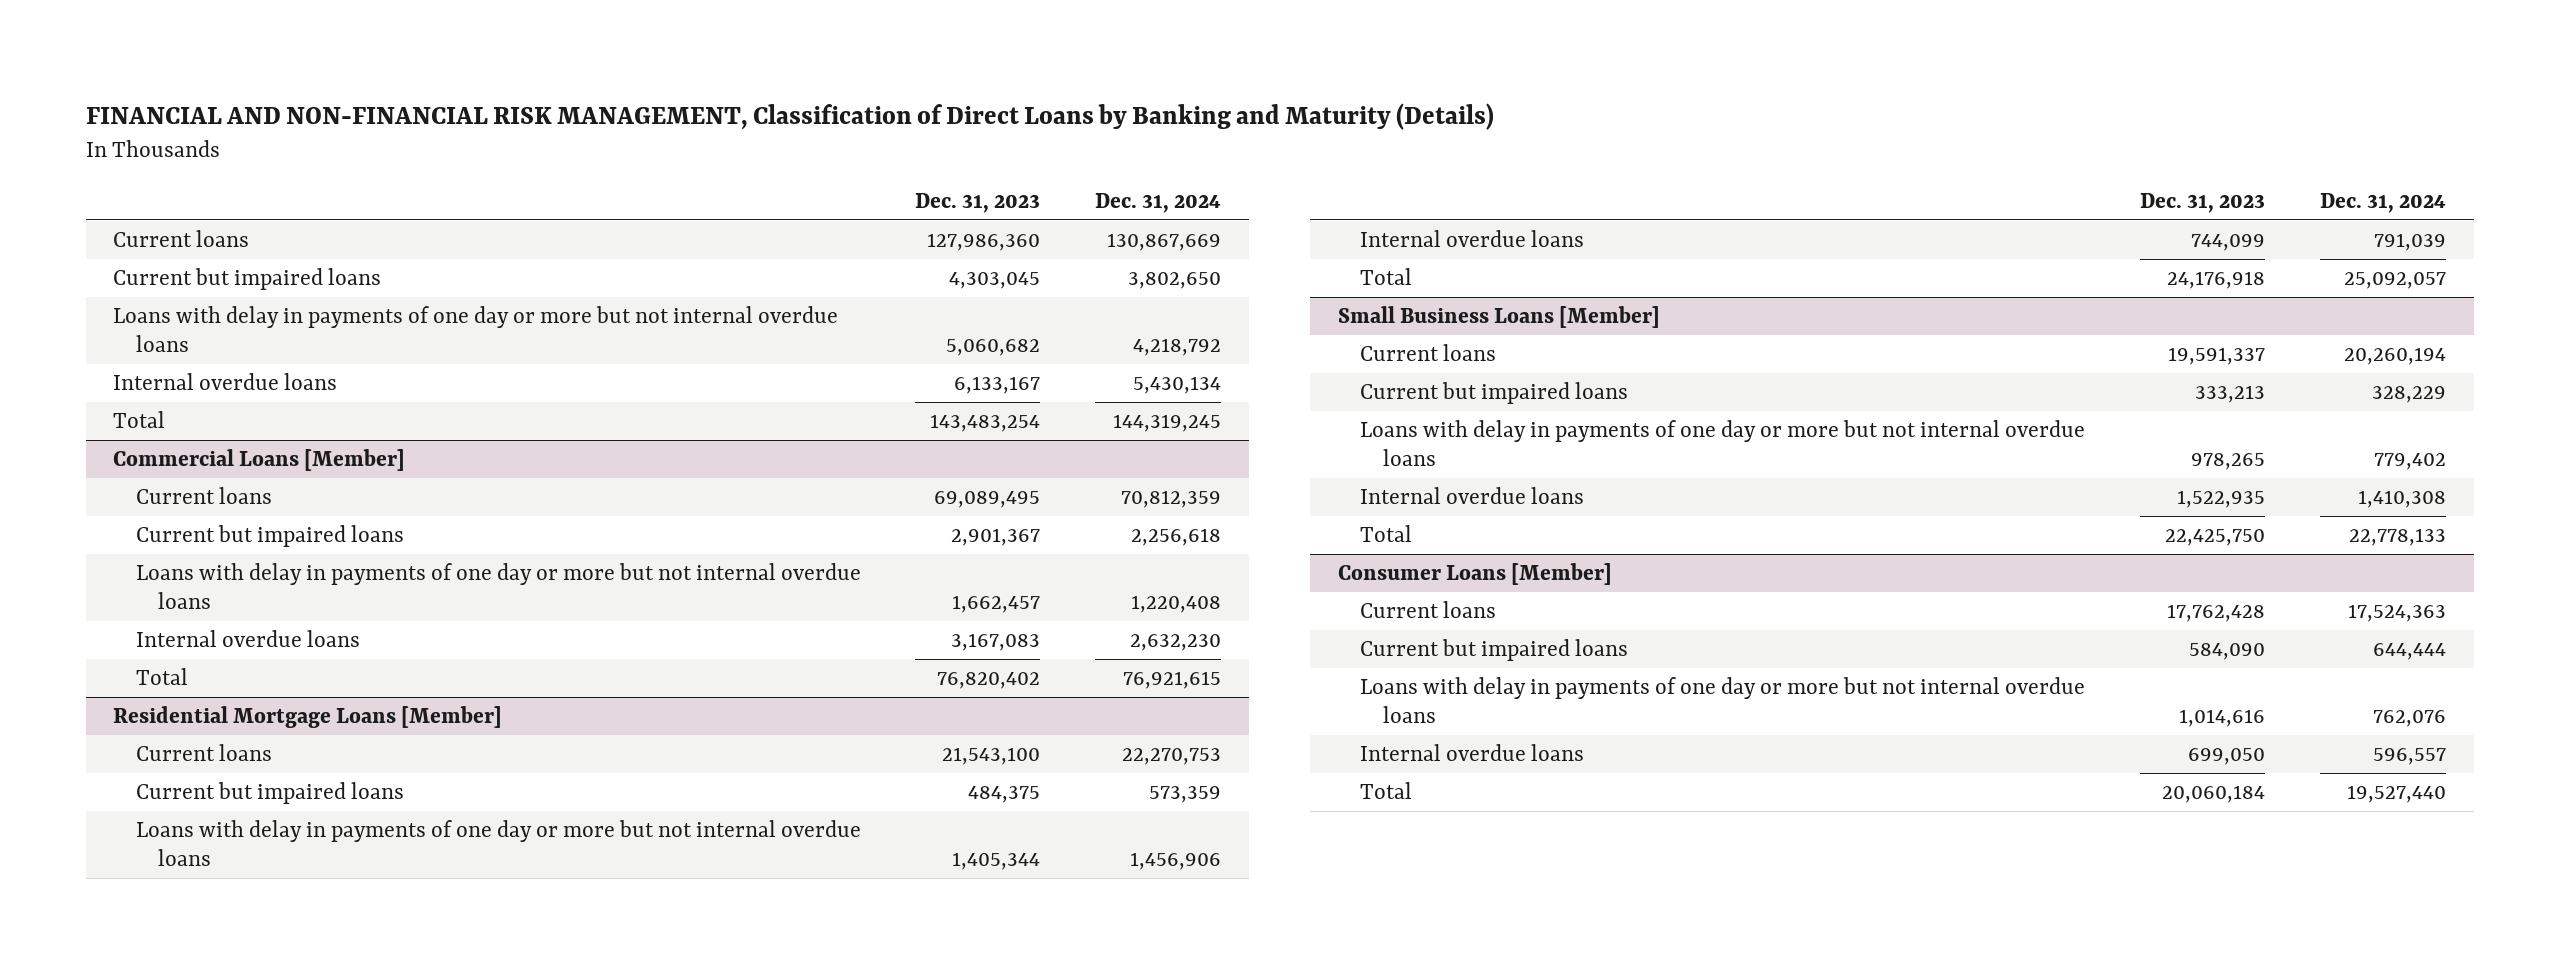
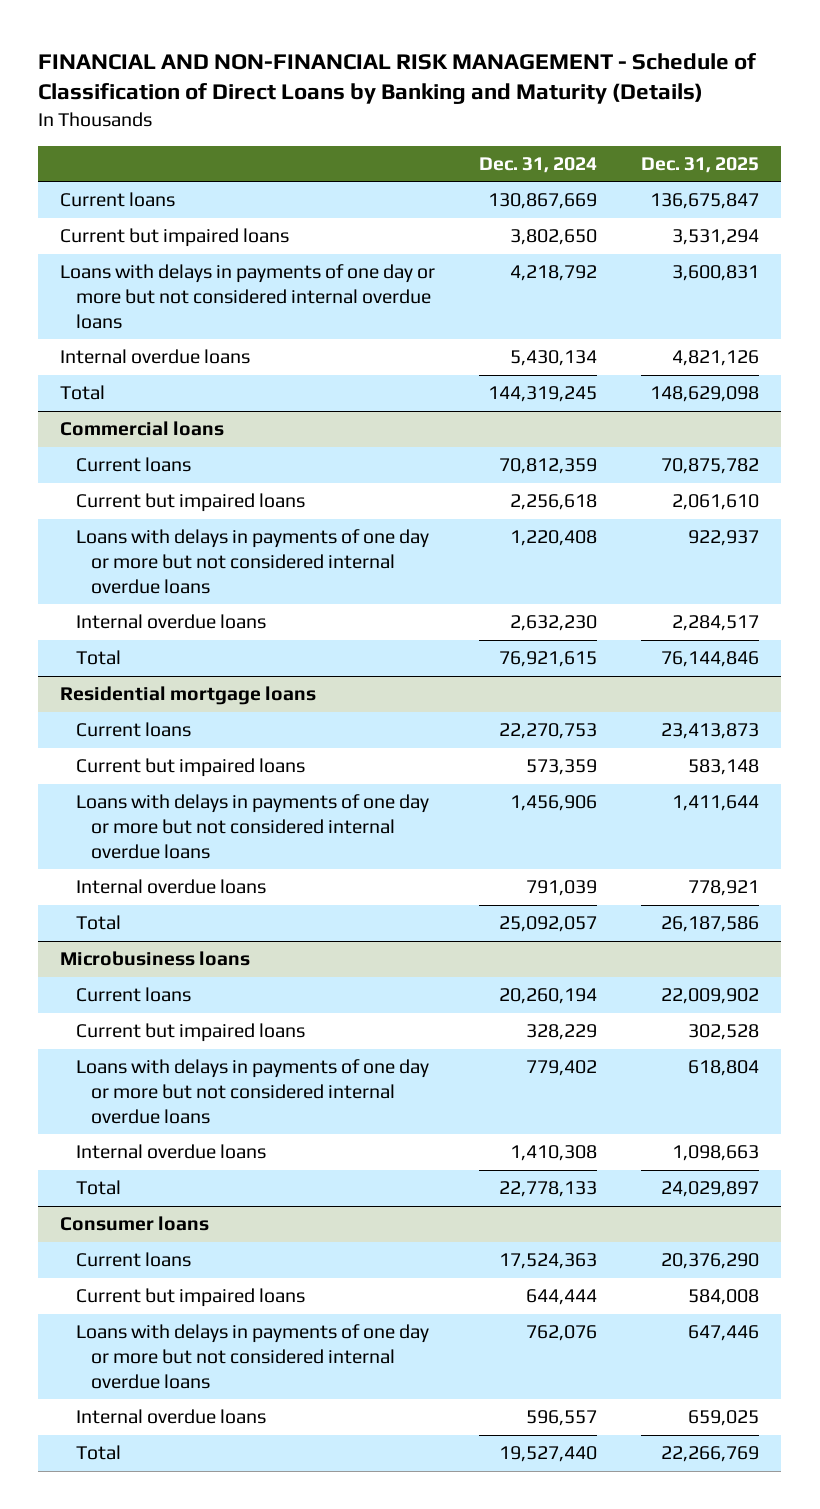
[85,102,1494,130] FINANCIAL AND NON-FINANCIAL RISK MANAGEMENT, Classification of Direct Loans by Banking and Maturity (Details) -> [38,52,757,105] FINANCIAL AND NON-FINANCIAL RISK MANAGEMENT - Schedule of Classification of Direct Loans by Banking and Maturity (Details)
[915,192,1041,213] Dec. 31, 2023 -> none
none -> [641,156,760,173] Dec. 31, 2025
[113,306,839,353] Loans with delay in payments of one day or more but not internal overdue loans -> [60,264,436,329] Loans with delays in payments of one day or more but not considered internal overdue loans
[113,449,406,472] Commercial Loans [Member] -> [60,421,225,437] Commercial loans
[135,563,861,610] Loans with delay in payments of one day or more but not internal overdue loans -> [75,529,429,594] Loans with delays in payments of one day or more but not considered internal overdue loans
[113,706,503,729] Residential Mortgage Loans [Member] -> [60,686,317,706] Residential mortgage loans
[135,820,861,867] Loans with delay in payments of one day or more but not internal overdue loans -> [75,794,429,859] Loans with delays in payments of one day or more but not considered internal overdue loans
[1337,306,1660,329] Small Business Loans [Member] -> [60,951,251,967] Microbusiness loans
[1360,420,2086,467] Loans with delay in payments of one day or more but not internal overdue loans -> [75,1059,429,1124] Loans with delays in payments of one day or more but not considered internal overdue loans
[1337,563,1612,586] Consumer Loans [Member] -> [60,1216,210,1232] Consumer loans
[1360,677,2086,724] Loans with delay in payments of one day or more but not internal overdue loans -> [75,1324,429,1389] Loans with delays in payments of one day or more but not considered internal overdue loans

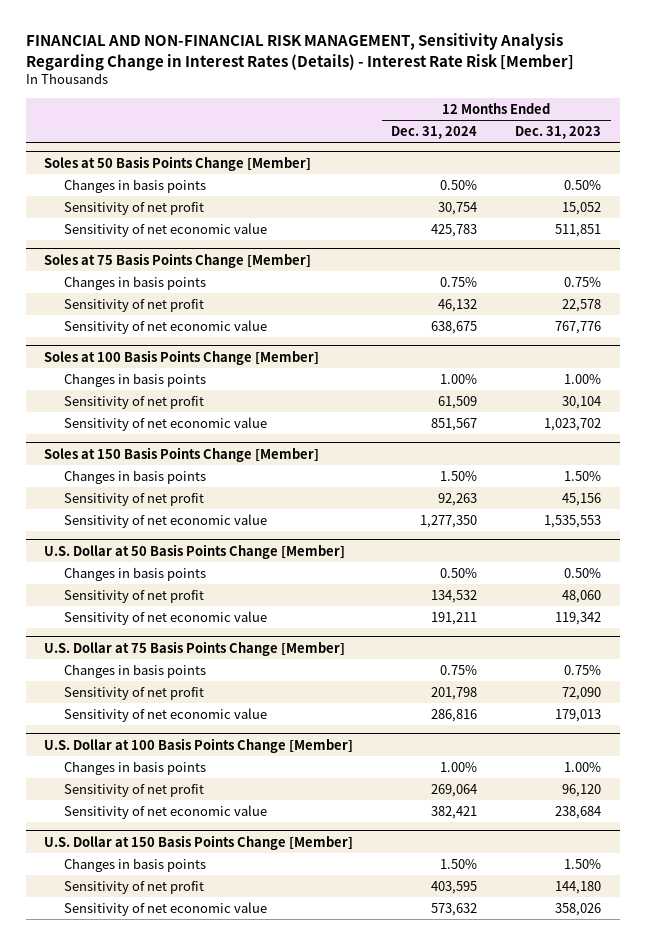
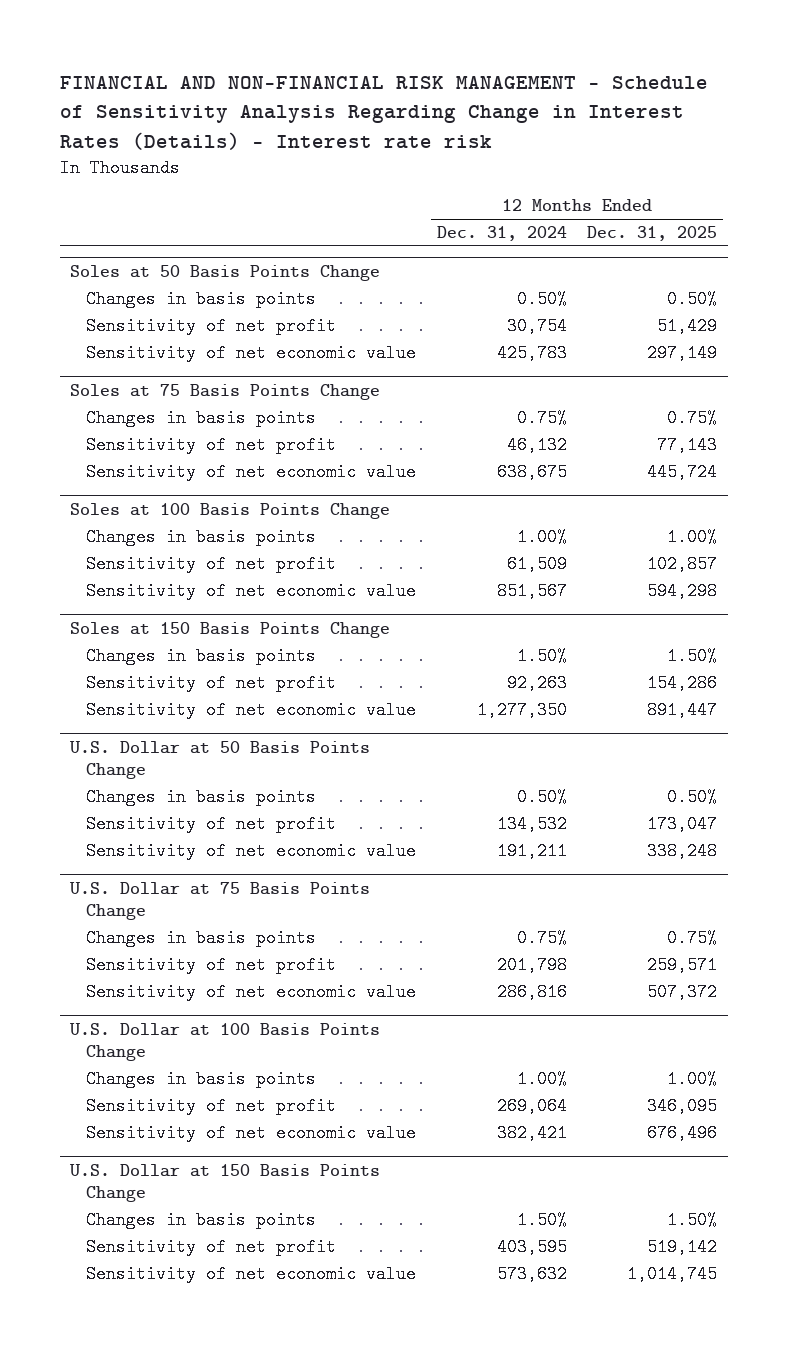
[25,33,574,71] FINANCIAL AND NON-FINANCIAL RISK MANAGEMENT, Sensitivity Analysis Regarding Change in Interest Rates (Details) - Interest Rate Risk [Member] -> [59,76,708,150] FINANCIAL AND NON-FINANCIAL RISK MANAGEMENT - Schedule of Sensitivity Analysis Regarding Change in Interest Rates (Details) - Interest rate risk
[515,126,602,140] Dec. 31, 2023 -> none
none -> [587,226,718,242] Dec. 31, 2025
[44,155,312,171] Soles at 50 Basis Points Change [Member] -> [70,265,381,282] Soles at 50 Basis Points Change
[44,252,312,268] Soles at 75 Basis Points Change [Member] -> [70,384,381,401] Soles at 75 Basis Points Change
[44,349,320,365] Soles at 100 Basis Points Change [Member] -> [70,503,391,520] Soles at 100 Basis Points Change
[44,446,320,462] Soles at 150 Basis Points Change [Member] -> [70,622,391,639] Soles at 150 Basis Points Change
[44,543,346,559] U.S. Dollar at 50 Basis Points Change [Member] -> [69,741,371,780] U.S. Dollar at 50 Basis Points Change
[44,640,346,656] U.S. Dollar at 75 Basis Points Change [Member] -> [69,882,371,921] U.S. Dollar at 75 Basis Points Change
[44,737,354,753] U.S. Dollar at 100 Basis Points Change [Member] -> [69,1023,381,1062] U.S. Dollar at 100 Basis Points Change
[44,834,354,850] U.S. Dollar at 150 Basis Points Change [Member] -> [69,1164,381,1203] U.S. Dollar at 150 Basis Points Change

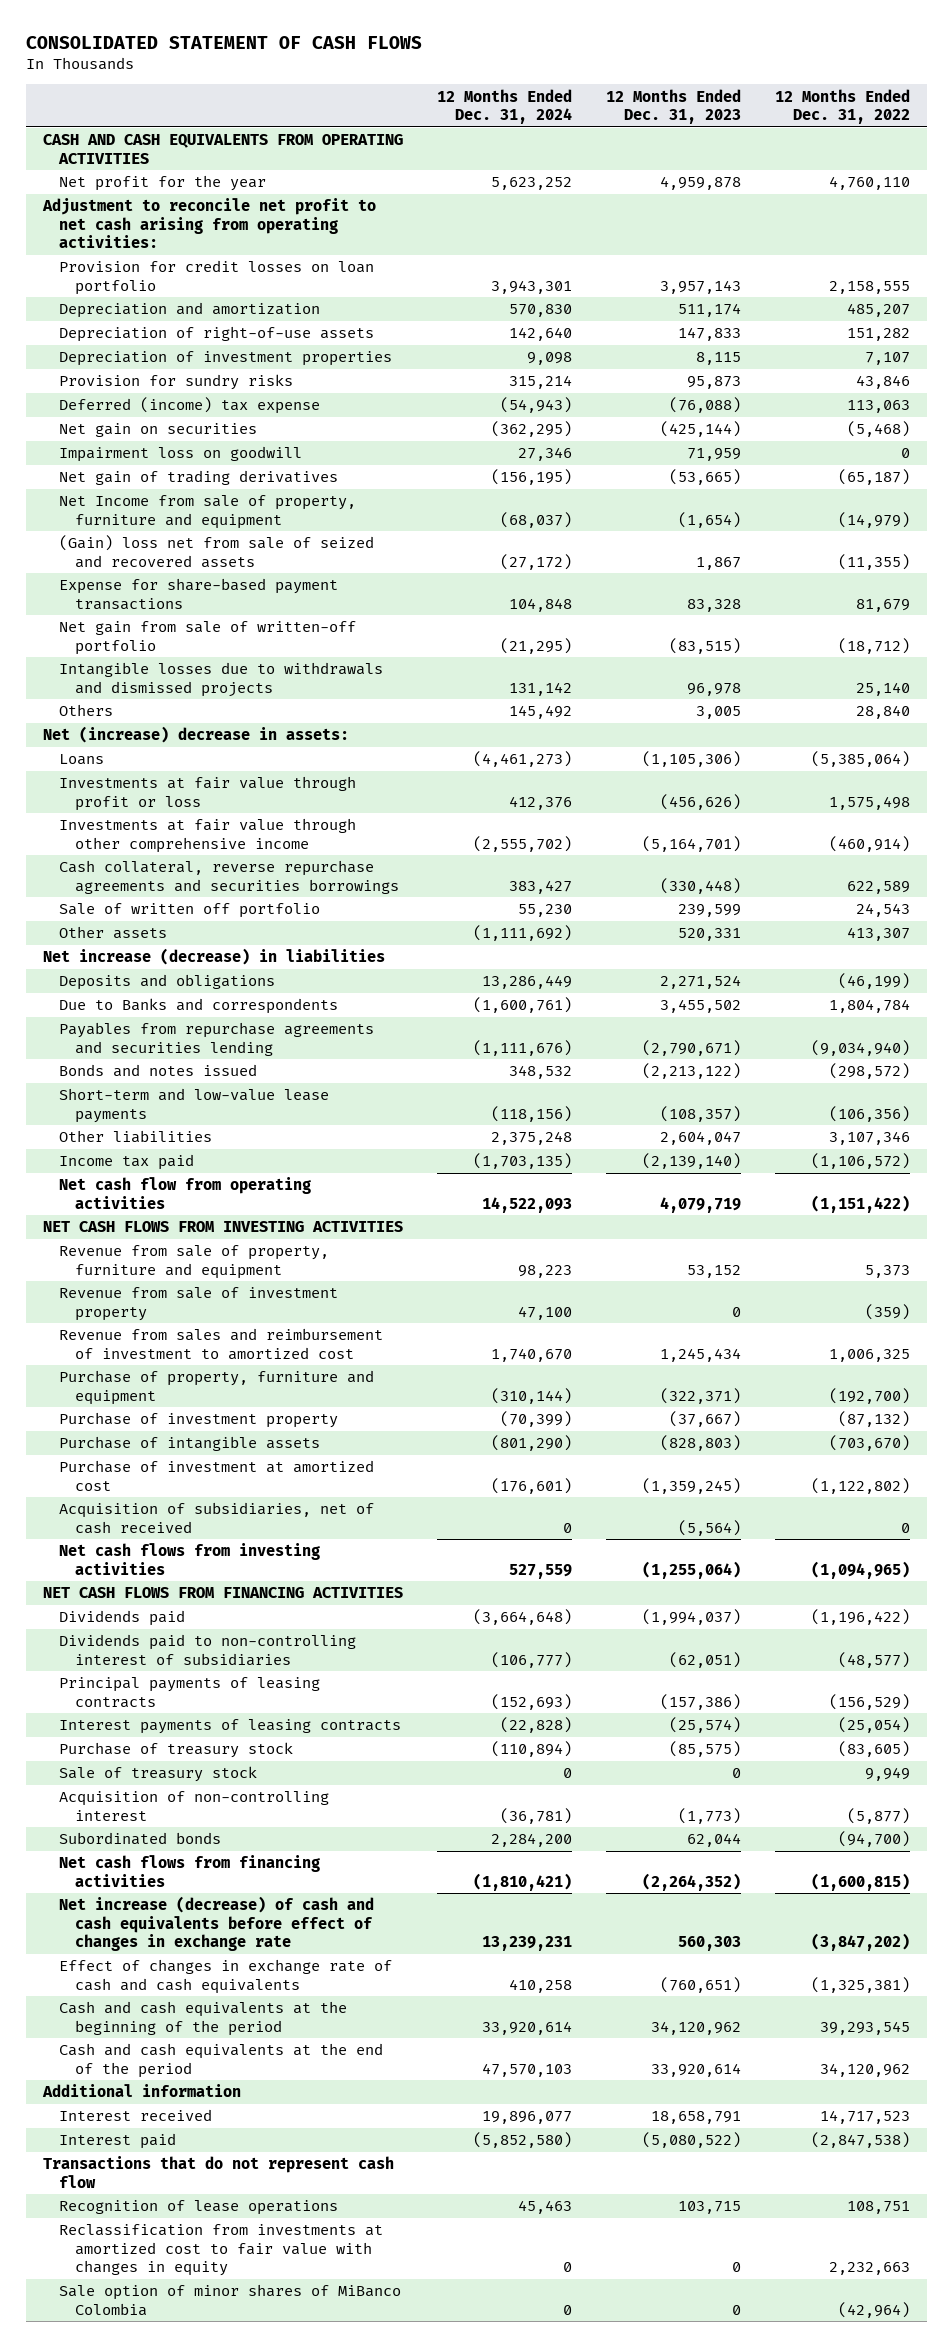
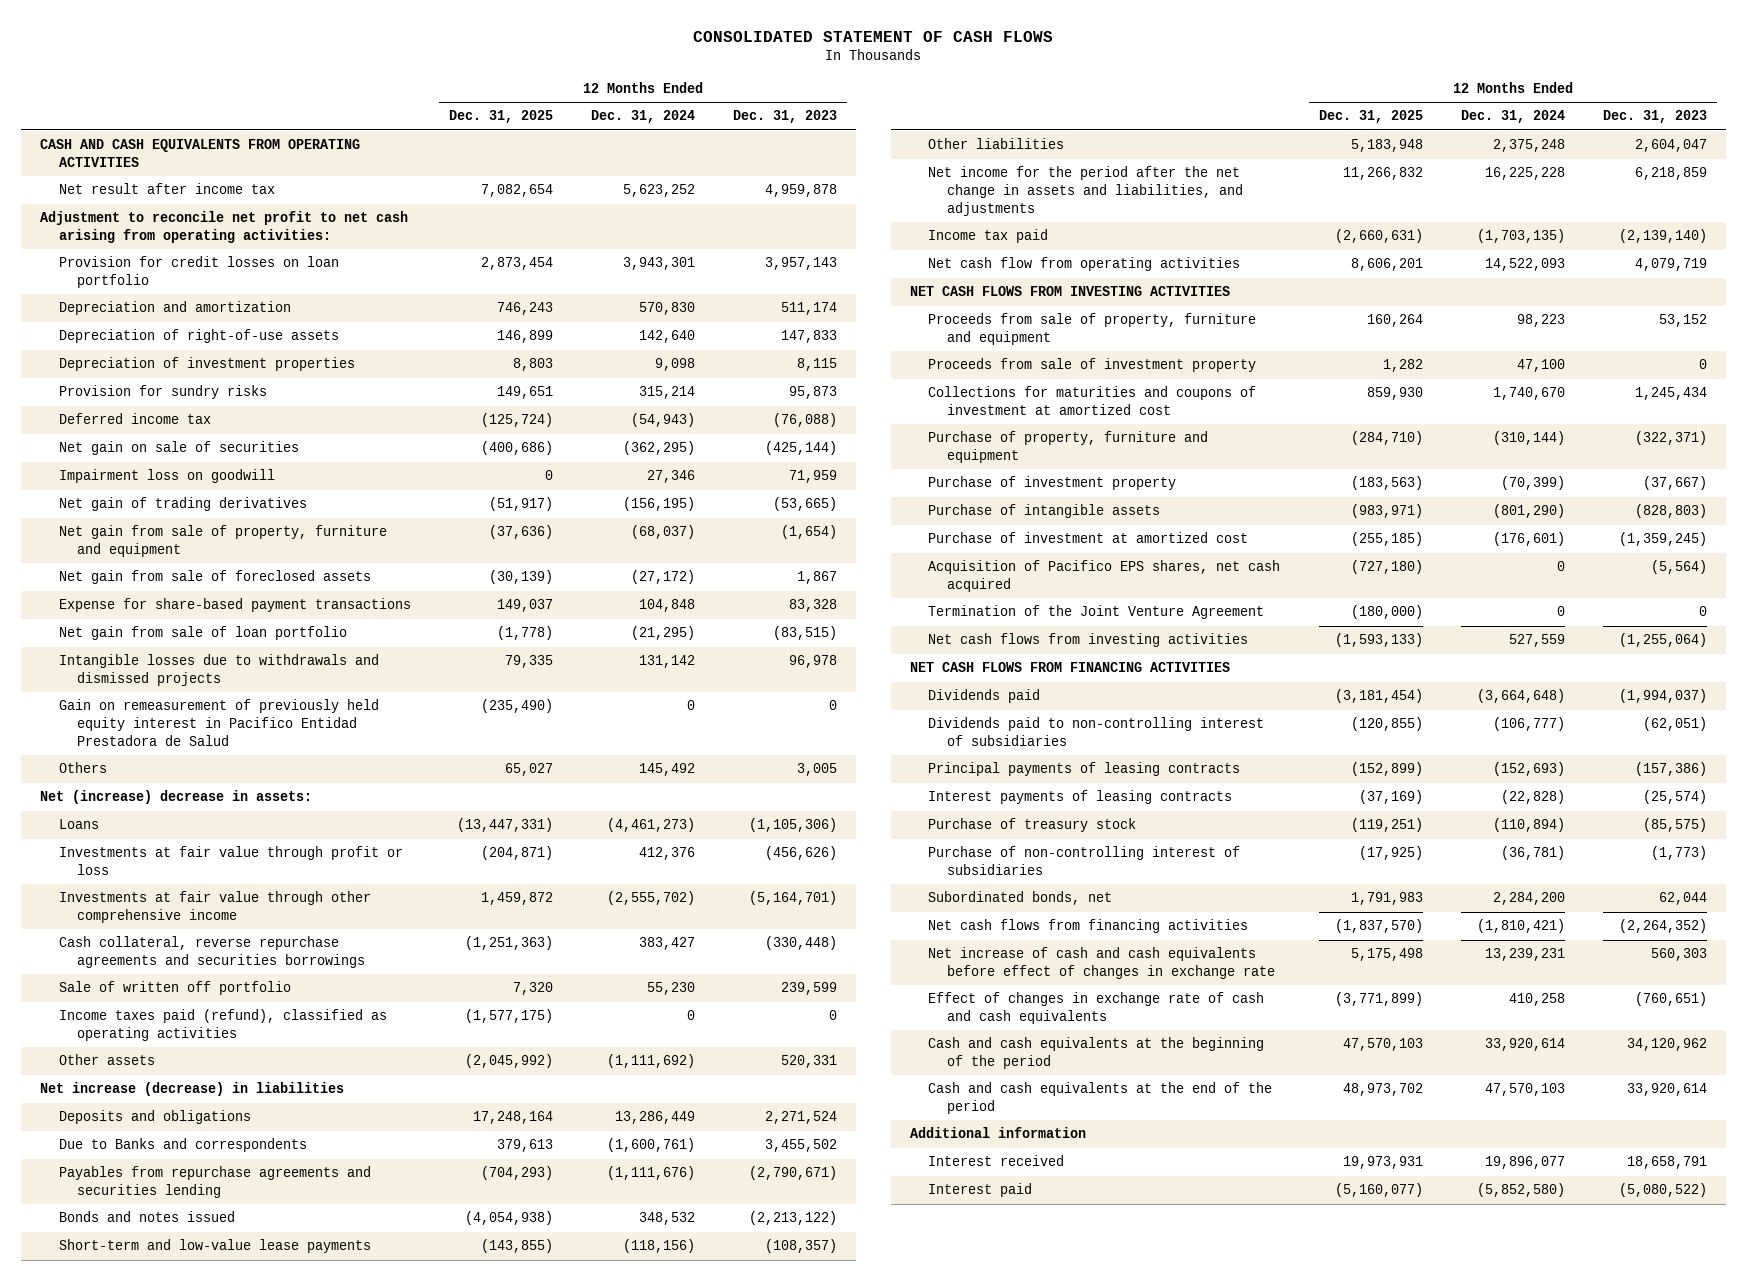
[774,88,910,125] 12 Months Ended Dec. 31, 2022 -> none
none -> [448,110,553,124] Dec. 31, 2025
[58,175,266,192] Net profit for the year -> [58,183,275,195] Net result after income tax
[58,397,320,415] Deferred (income) tax expense -> [58,413,211,425] Deferred income tax
[58,423,257,438] Net gain on securities -> [58,441,299,456] Net gain on sale of securities
[58,495,356,529] Net Income from sale of property, furniture and equipment -> [58,525,387,558] Net gain from sale of property, furniture and equipment
[58,535,374,568] (Gain) loss net from sale of seized and recovered assets -> [58,570,371,585] Net gain from sale of foreclosed assets
[58,621,356,655] Net gain from sale of written-off portfolio -> [58,626,347,641] Net gain from sale of loan portfolio
none -> [58,699,379,746] Gain on remeasurement of previously held equity interest in Pacifico Entidad Prestadora de Salud
none -> [58,1009,387,1042] Income taxes paid (refund), classified as operating activities
none -> [928,166,1244,216] Net income for the period after the net change in assets and liabilities, and adjustments
[58,1245,329,1279] Revenue from sale of property, furniture and equipment -> [928,313,1257,346] Proceeds from sale of property, furniture and equipment
[58,1287,338,1321] Revenue from sale of investment property -> [928,358,1257,373] Proceeds from sale of investment property
[58,1328,383,1360] Revenue from sales and reimbursement of investment to amortized cost -> [928,386,1257,416] Collections for maturities and coupons of investment at amortized cost
[58,1502,374,1534] Acquisition of subsidiaries, net of cash received -> [928,560,1281,593] Acquisition of Pacifico EPS shares, net cash acquired
none -> [928,605,1265,620] Termination of the Joint Venture Agreement
[58,1766,257,1783] Sale of treasury stock -> none
[58,1791,329,1821] Acquisition of non-controlling interest -> [928,846,1241,876] Purchase of non-controlling interest of subsidiaries
[58,1832,221,1846] Subordinated bonds -> [928,891,1113,906] Subordinated bonds, net
[58,1896,374,1952] Net increase (decrease) of cash and cash equivalents before effect of changes in exchange rate -> [928,947,1276,980] Net increase of cash and cash equivalents before effect of changes in exchange rate
[42,2156,394,2188] Transactions that do not represent cash flow -> none
[58,2200,338,2216] Recognition of lease operations -> none
[58,2224,383,2277] Reclassification from investments at amortized cost to fair value with changes in equity -> none
[58,2284,401,2316] Sale option of minor shares of MiBanco Colombia -> none

